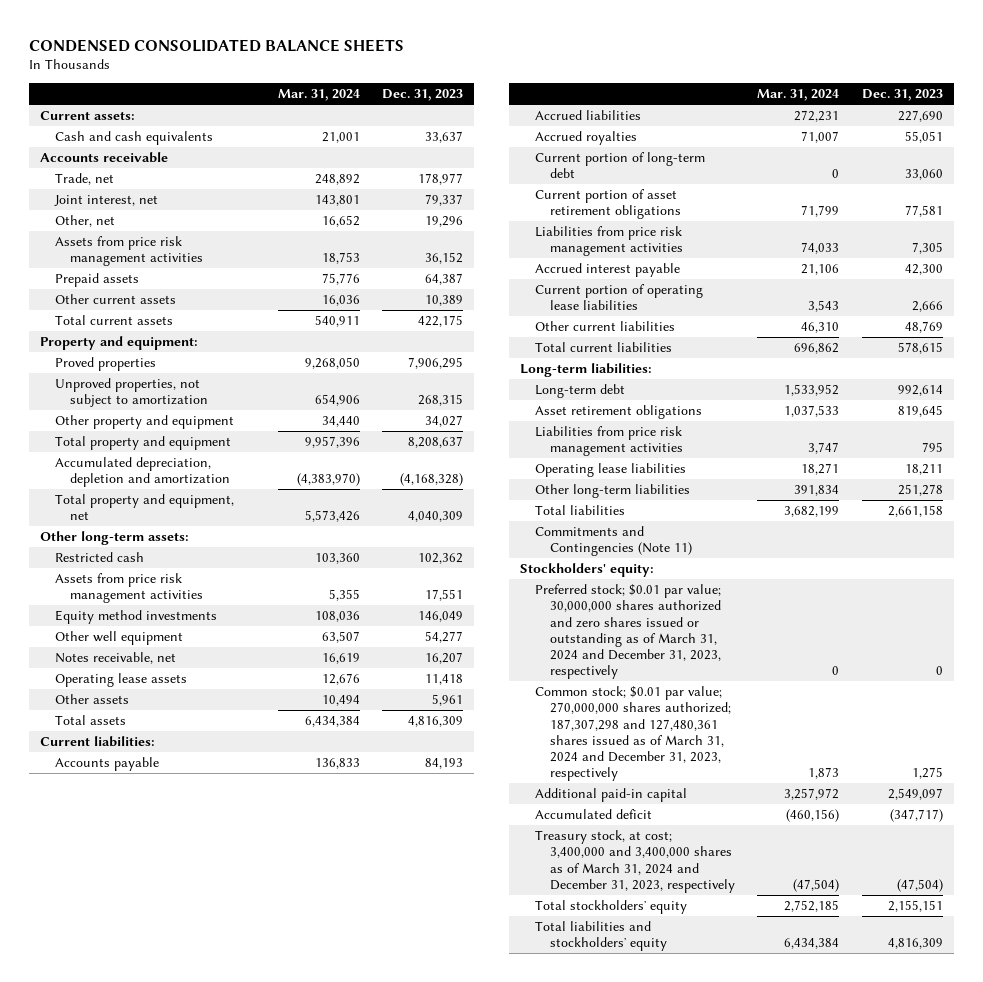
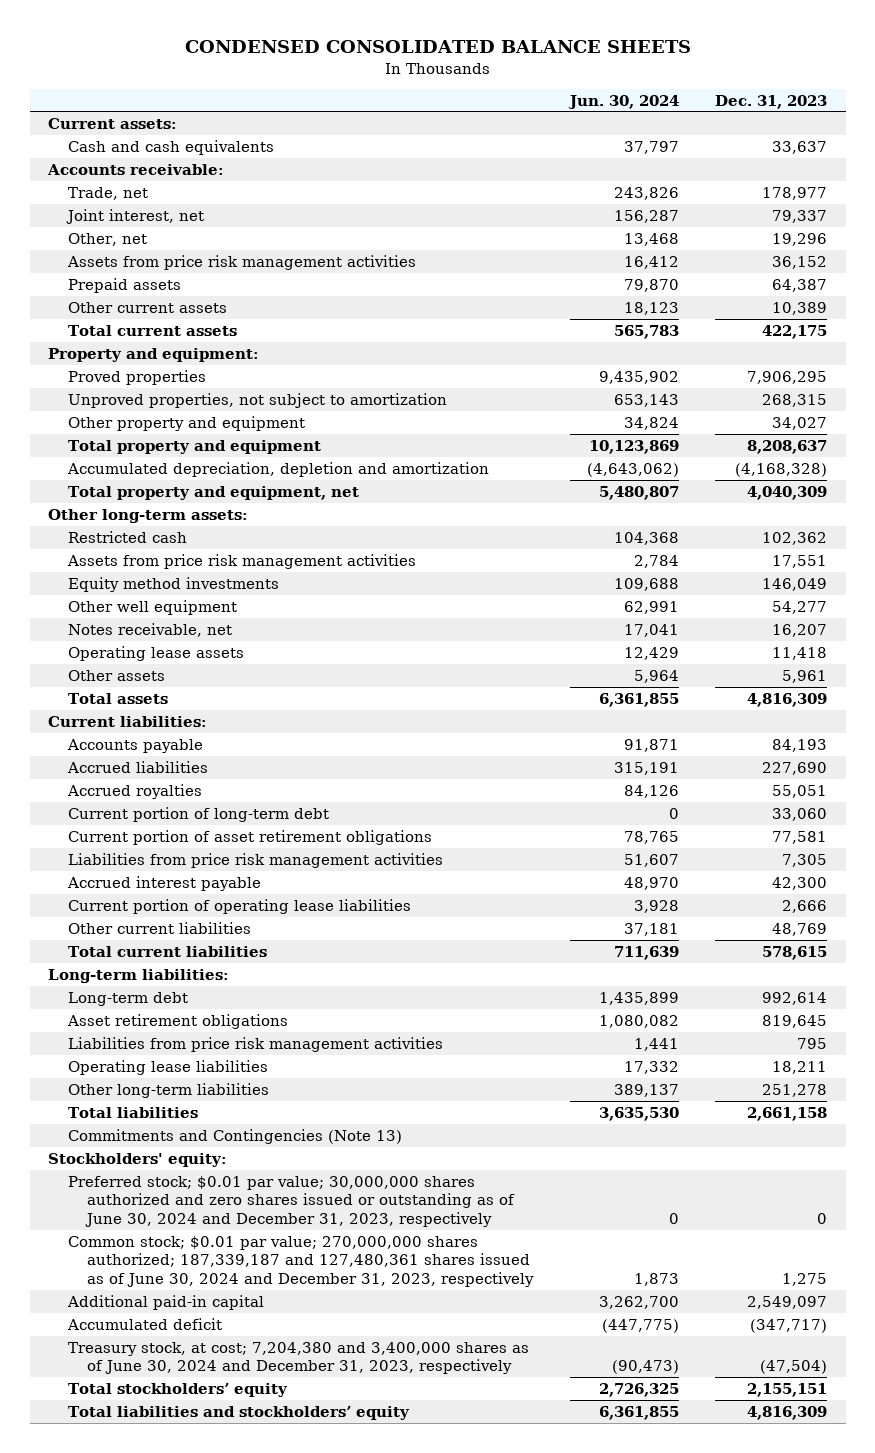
[277,89,360,102] Mar. 31, 2024 -> none
none -> [567,94,679,109] Jun. 30, 2024
[40,151,169,163] Accounts receivable -> [47,163,225,175] Accounts receivable:
[535,525,692,557] Commitments and Contingencies (Note 11) -> [67,1128,402,1144] Commitments and Contingencies (Note 13)
[535,583,722,680] Preferred stock; $0.01 par value; 30,000,000 shares authorized and zero shares issued or outstanding as of March 31, 2024 and December 31, 2023, respectively -> [67,1175,516,1228] Preferred stock; $0.01 par value; 30,000,000 shares authorized and zero shares issued or outstanding as of June 30, 2024 and December 31, 2023, respectively
[535,685,731,782] Common stock; $0.01 par value; 270,000,000 shares authorized; 187,307,298 and 127,480,361 shares issued as of March 31, 2024 and December 31, 2023, respectively -> [67,1235,535,1288] Common stock; $0.01 par value; 270,000,000 shares authorized; 187,339,187 and 127,480,361 shares issued as of June 30, 2024 and December 31, 2023, respectively
[535,829,735,893] Treasury stock, at cost; 3,400,000 and 3,400,000 shares as of March 31, 2024 and December 31, 2023, respectively -> [67,1341,529,1375] Treasury stock, at cost; 7,204,380 and 3,400,000 shares as of June 30, 2024 and December 31, 2023, respectively

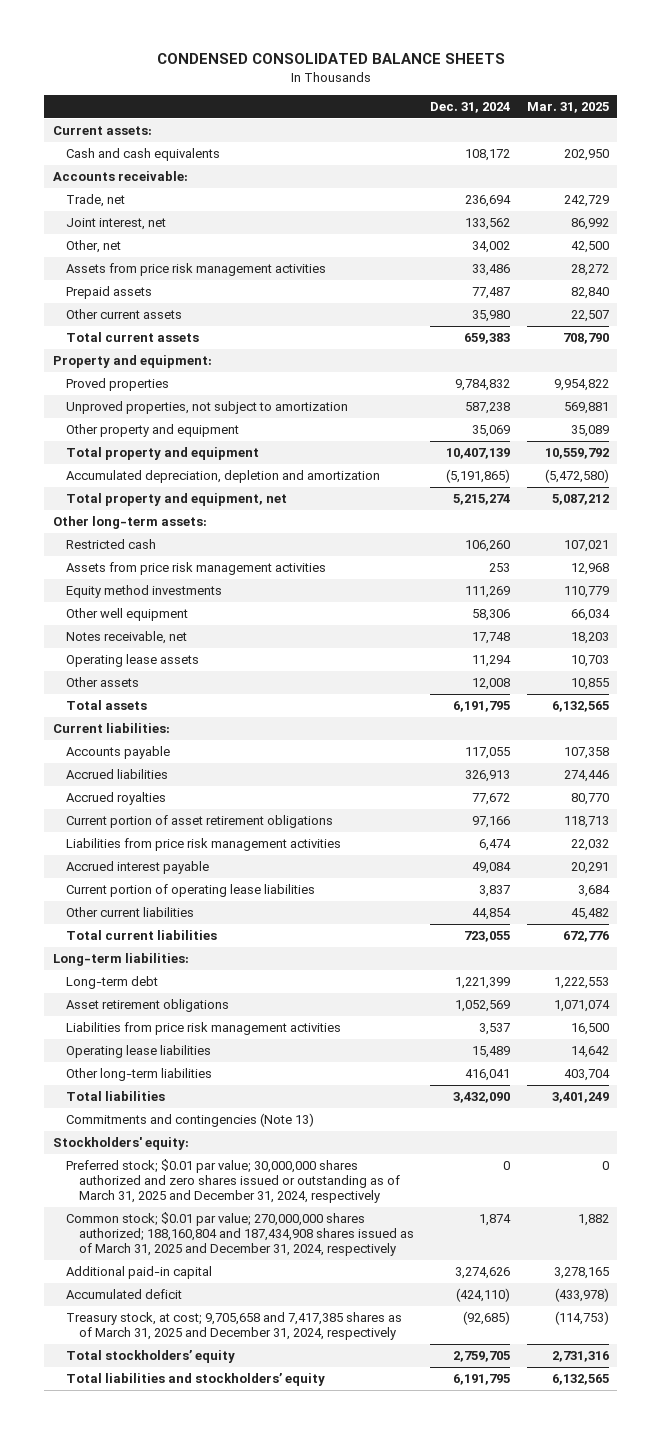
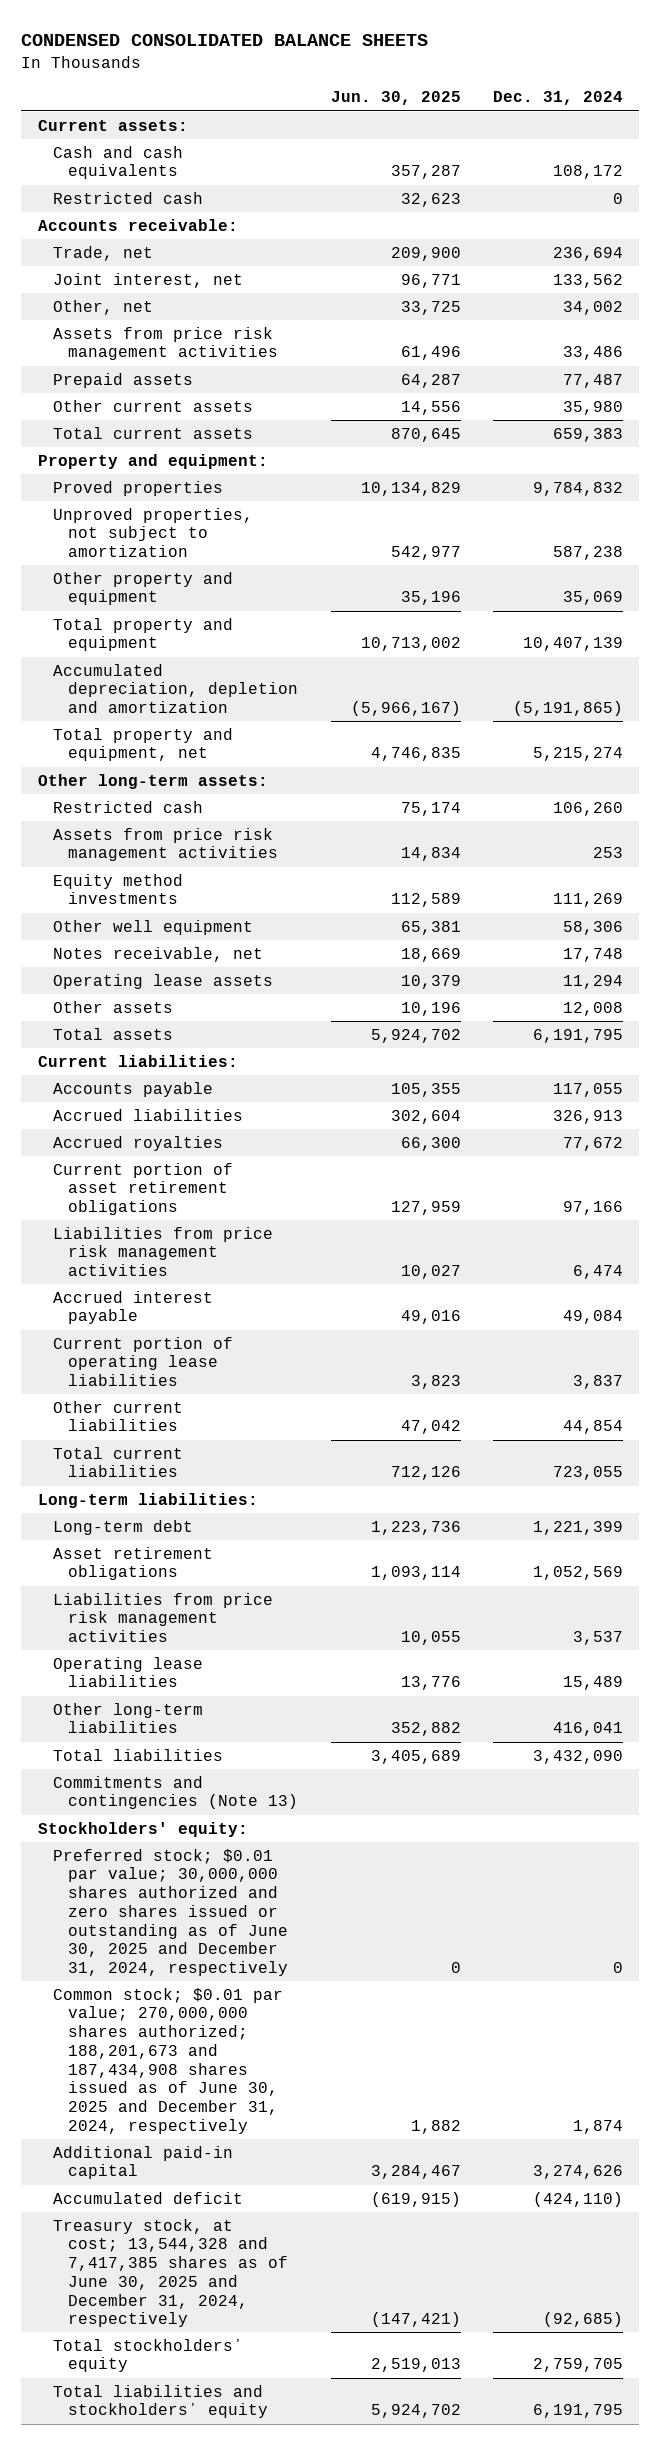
[526,101,609,113] Mar. 31, 2025 -> none
none -> [330,91,461,106] Jun. 30, 2025
none -> [52,191,203,204] Restricted cash
[65,1159,400,1204] Preferred stock; $0.01 par value; 30,000,000 shares authorized and zero shares issued or outstanding as of March 31, 2025 and December 31, 2024, respectively -> [52,1848,289,1977] Preferred stock; $0.01 par value; 30,000,000 shares authorized and zero shares issued or outstanding as of June 30, 2025 and December 31, 2024, respectively
[65,1212,414,1257] Common stock; $0.01 par value; 270,000,000 shares authorized; 188,160,804 and 187,434,908 shares issued as of March 31, 2025 and December 31, 2024, respectively -> [52,1987,283,2134] Common stock; $0.01 par value; 270,000,000 shares authorized; 188,201,673 and 187,434,908 shares issued as of June 30, 2025 and December 31, 2024, respectively
[65,1312,402,1341] Treasury stock, at cost; 9,705,658 and 7,417,385 shares as of March 31, 2025 and December 31, 2024, respectively -> [52,2218,289,2328] Treasury stock, at cost; 13,544,328 and 7,417,385 shares as of June 30, 2025 and December 31, 2024, respectively

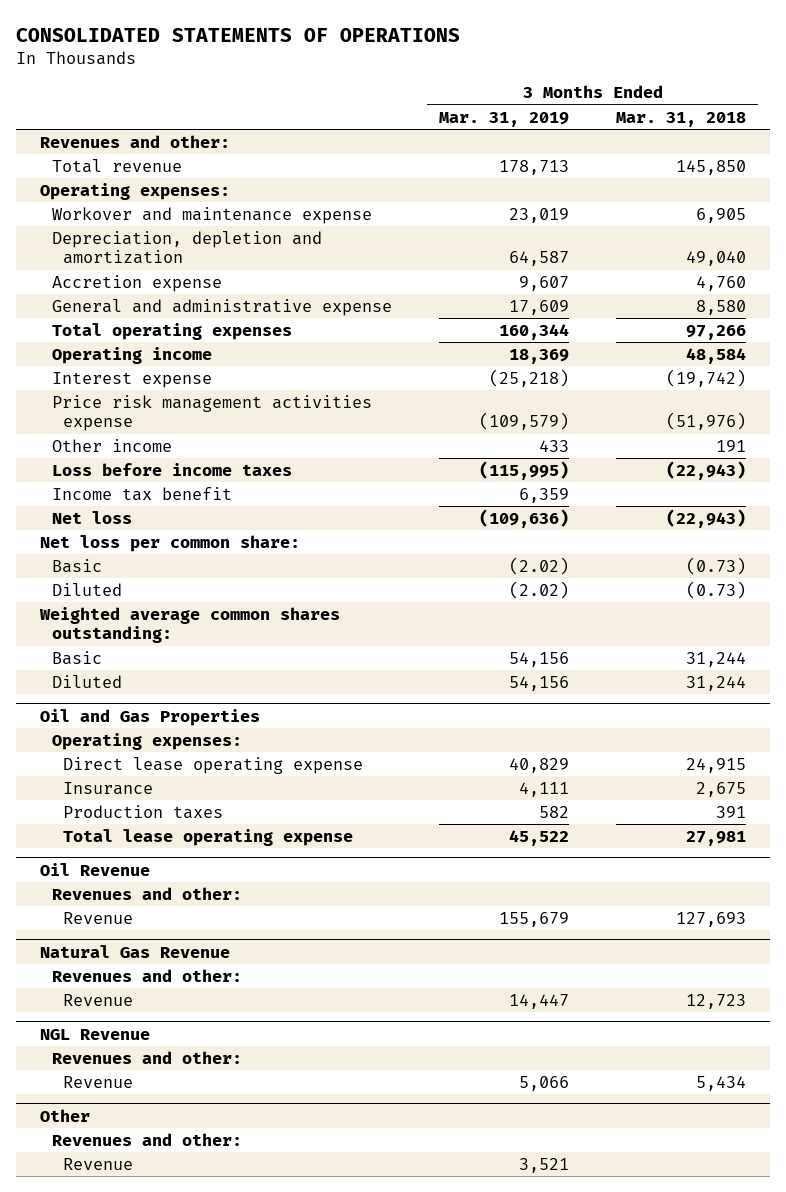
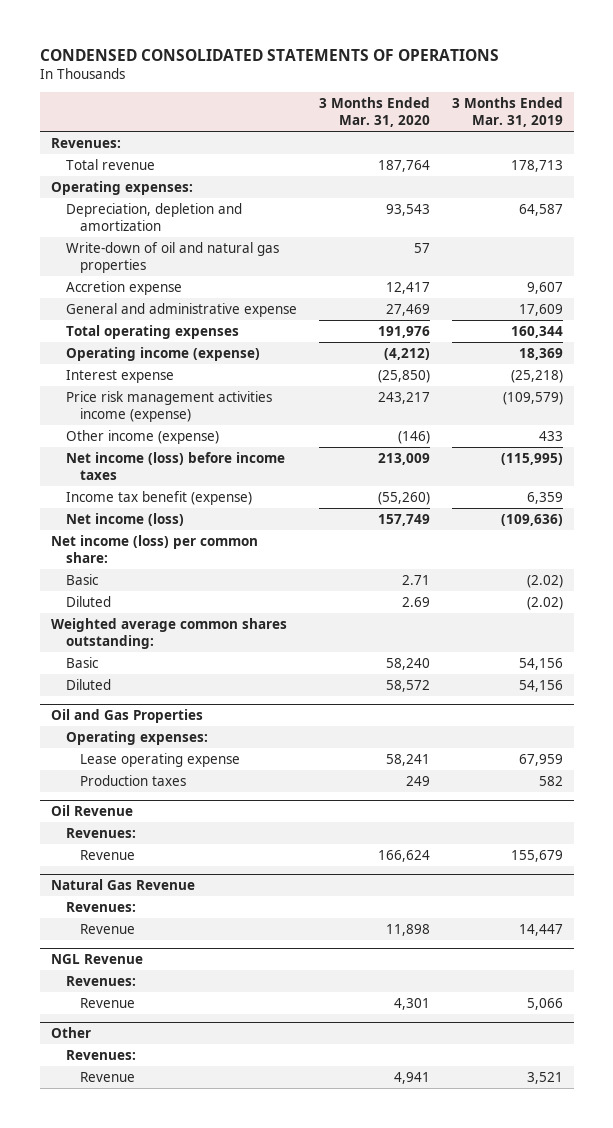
[16,27,461,42] CONSOLIDATED STATEMENTS OF OPERATIONS -> [39,48,499,61] CONDENSED CONSOLIDATED STATEMENTS OF OPERATIONS
[616,111,747,127] Mar. 31, 2018 -> none
none -> [318,97,430,127] 3 Months Ended Mar. 31, 2020
[39,134,230,148] Revenues and other: -> [50,137,121,148] Revenues:
[51,206,372,224] Workover and maintenance expense -> none
none -> [65,241,279,273] Write-down of oil and natural gas properties
[51,346,212,364] Operating income -> [65,346,260,361] Operating income (expense)
[51,394,372,432] Price risk management activities expense -> [65,390,272,422] Price risk management activities income (expense)
[51,438,172,452] Other income -> [65,429,219,444] Other income (expense)
[51,462,292,476] Loss before income taxes -> [65,451,285,480] Net income (loss) before income taxes
[51,486,232,501] Income tax benefit -> [65,490,252,505] Income tax benefit (expense)
[51,510,132,524] Net loss -> [65,512,184,526] Net income (loss)
[39,534,300,552] Net loss per common share: -> [50,534,258,563] Net income (loss) per common share:
[63,781,154,795] Insurance -> none
[63,756,364,774] Direct lease operating expense -> [80,752,241,767] Lease operating expense
[508,757,569,773] 40,829 -> [518,753,563,766] 67,959
[63,828,354,846] Total lease operating expense -> none
[51,886,242,900] Revenues and other: -> [65,827,136,838] Revenues:
[51,968,242,982] Revenues and other: -> [65,901,136,912] Revenues:
[51,1050,242,1064] Revenues and other: -> [65,975,136,986] Revenues:
[51,1132,242,1146] Revenues and other: -> [65,1049,136,1060] Revenues:

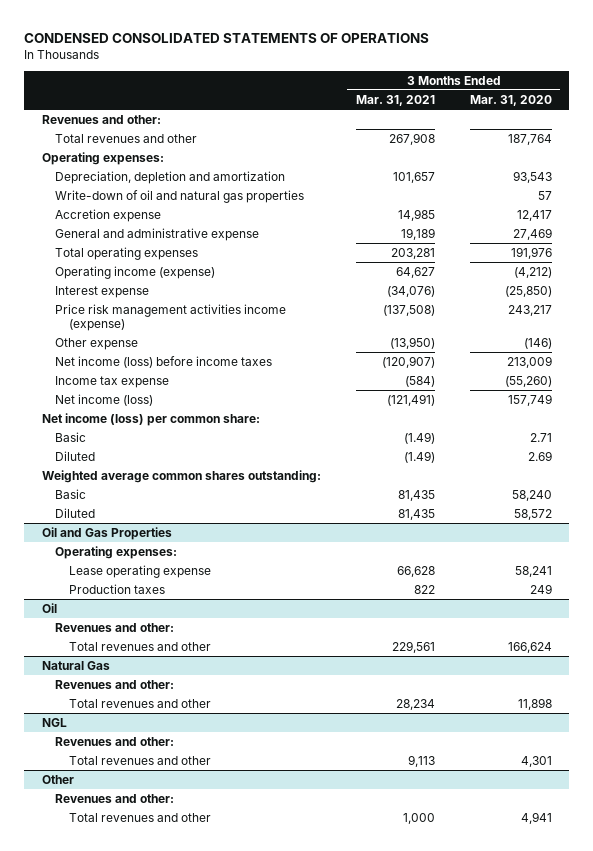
[451,97,563,127] 3 Months Ended Mar. 31, 2019 -> none
none -> [355,94,435,106] Mar. 31, 2021
[50,137,121,148] Revenues: -> [41,114,161,124] Revenues and other:
[65,158,155,170] Total revenue -> [55,133,198,143] Total revenues and other
[65,429,219,444] Other income (expense) -> [55,337,139,350] Other expense
[65,490,252,505] Income tax benefit (expense) -> [55,375,170,388] Income tax expense
[50,805,133,817] Oil Revenue -> [41,602,57,613] Oil
[65,827,136,838] Revenues: -> [55,622,175,632] Revenues and other:
[80,849,136,860] Revenue -> [69,641,212,651] Total revenues and other
[50,879,195,891] Natural Gas Revenue -> [41,660,110,670] Natural Gas
[65,901,136,912] Revenues: -> [55,679,175,689] Revenues and other:
[80,923,136,934] Revenue -> [69,698,212,708] Total revenues and other
[50,954,143,965] NGL Revenue -> [41,717,67,727] NGL
[65,975,136,986] Revenues: -> [55,736,175,746] Revenues and other:
[80,997,136,1008] Revenue -> [69,755,212,765] Total revenues and other
[65,1049,136,1060] Revenues: -> [55,793,175,803] Revenues and other:
[80,1071,136,1082] Revenue -> [69,812,212,822] Total revenues and other

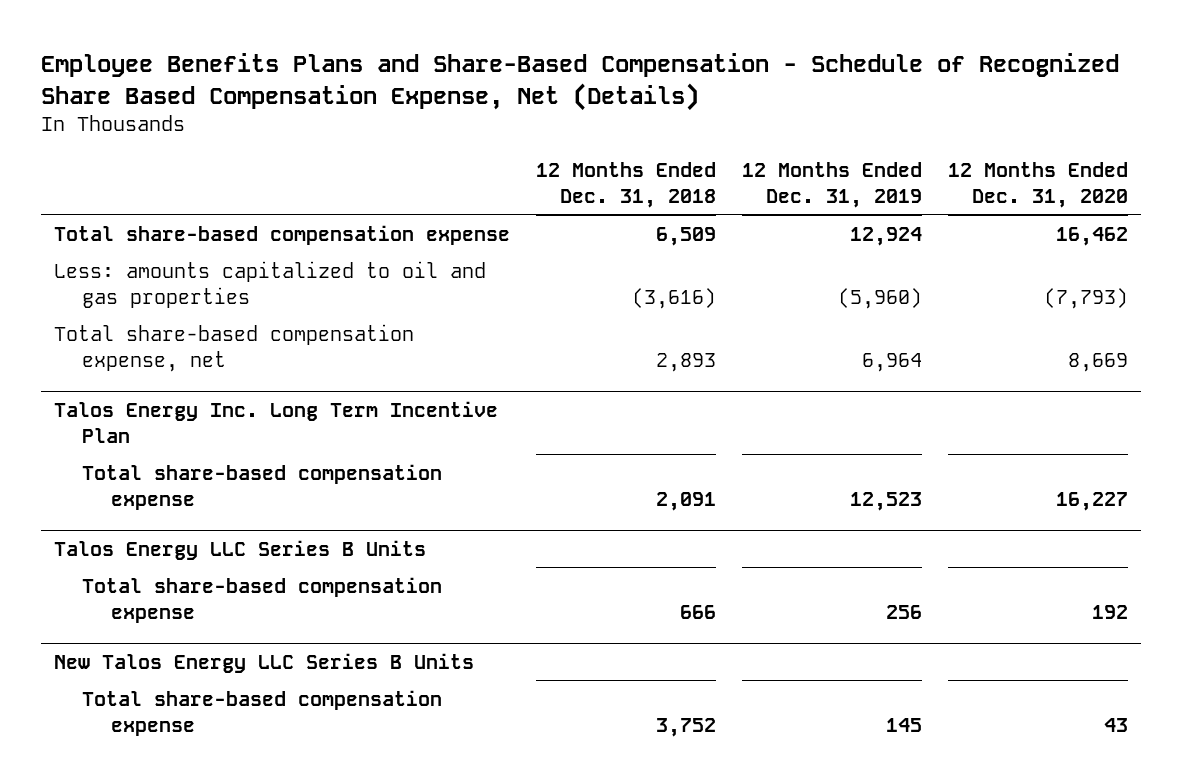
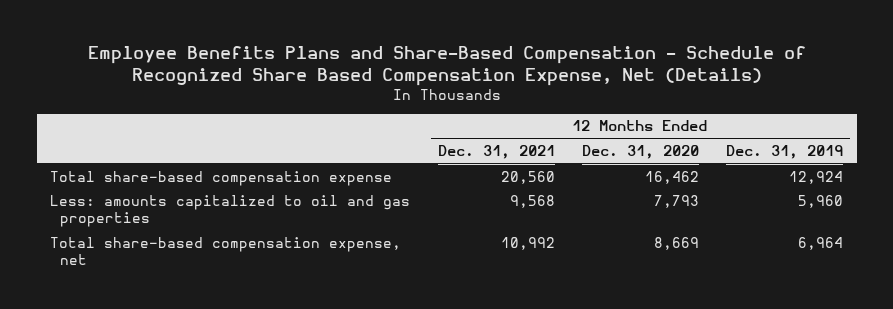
[535,161,716,208] 12 Months Ended Dec. 31, 2018 -> none
none -> [437,144,555,159] Dec. 31, 2021
[838,287,923,309] (5,960) -> [798,194,844,208] 5,960
[1044,287,1129,309] (7,793) -> [653,194,699,208] 7,793
[53,400,498,443] Talos Energy Inc. Long Term Incentive Plan -> none
[82,463,443,510] Total share-based compensation expense -> none
[53,539,426,560] Talos Energy LLC Series B Units -> none
[82,576,443,623] Total share-based compensation expense -> none
[53,652,474,673] New Talos Energy LLC Series B Units -> none
[82,689,443,736] Total share-based compensation expense -> none

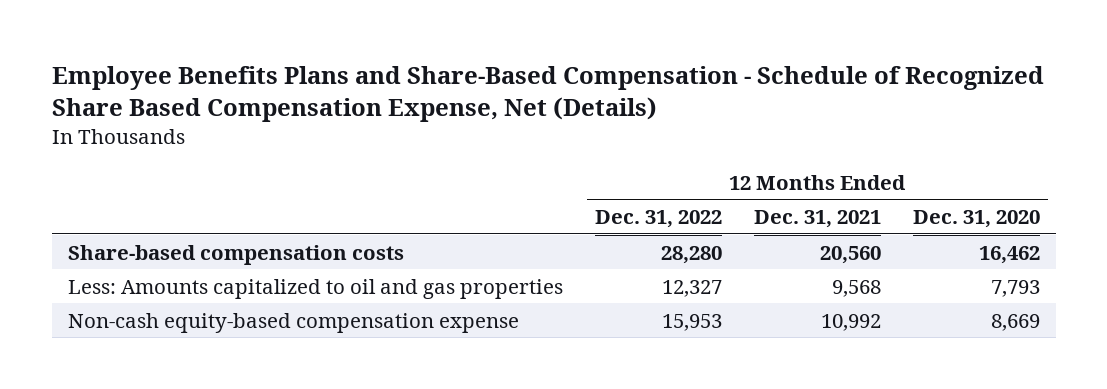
[726,144,844,159] Dec. 31, 2019 -> none
none -> [594,209,722,228] Dec. 31, 2022
[50,170,393,186] Total share-based compensation expense -> [67,244,404,265] Share-based compensation costs
[50,194,411,227] Less: amounts capitalized to oil and gas properties -> [67,278,563,299] Less: Amounts capitalized to oil and gas properties
[50,236,402,265] Total share-based compensation expense, net -> [67,312,519,333] Non-cash equity-based compensation expense

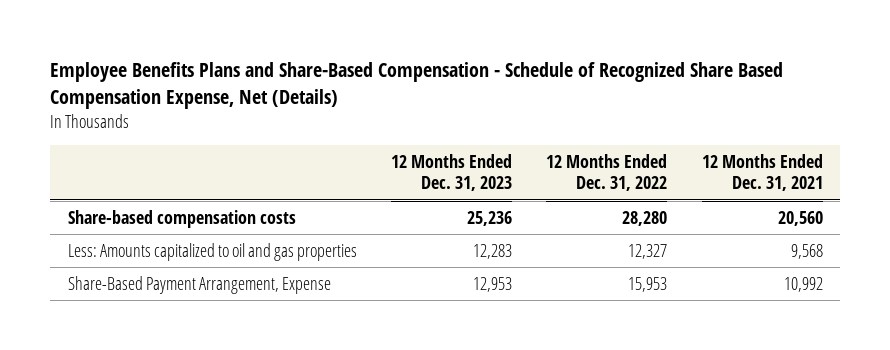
[912,209,1040,228] Dec. 31, 2020 -> none
none -> [391,154,513,192] 12 Months Ended Dec. 31, 2023
[67,312,519,333] Non-cash equity-based compensation expense -> [67,275,331,294] Share-Based Payment Arrangement, Expense

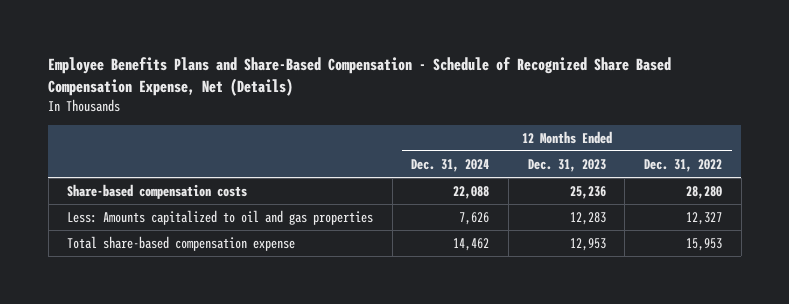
[701,154,823,192] 12 Months Ended Dec. 31, 2021 -> none
none -> [411,158,490,172] Dec. 31, 2024
[67,275,331,294] Share-Based Payment Arrangement, Expense -> [67,236,296,252] Total share-based compensation expense

